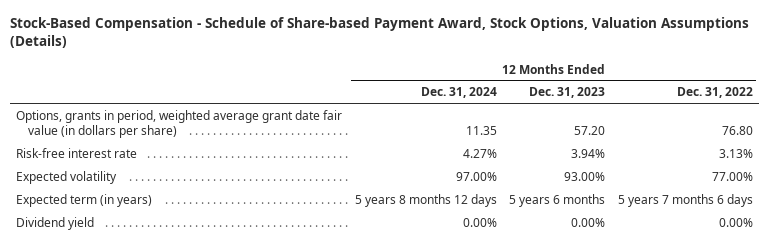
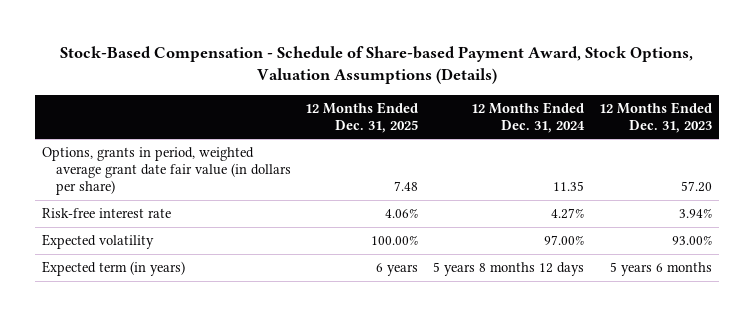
[676,87,753,99] Dec. 31, 2022 -> none
none -> [305,101,419,133] 12 Months Ended Dec. 31, 2025
[15,216,94,230] Dividend yield -> none

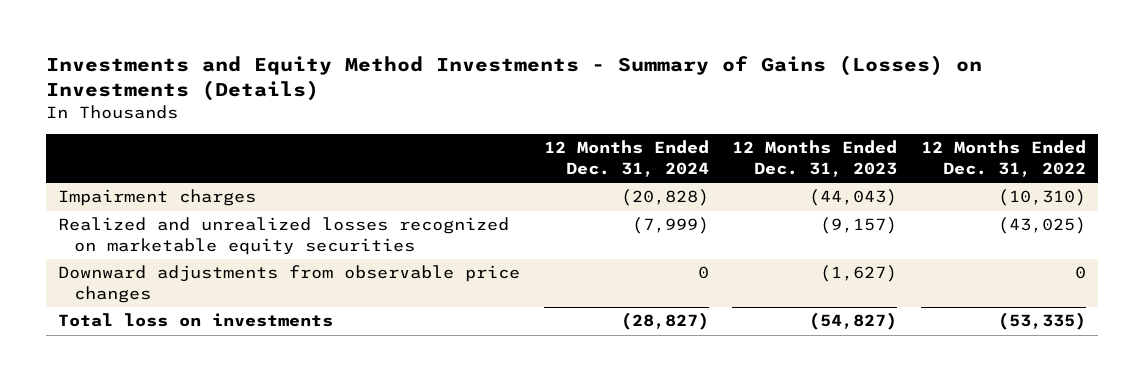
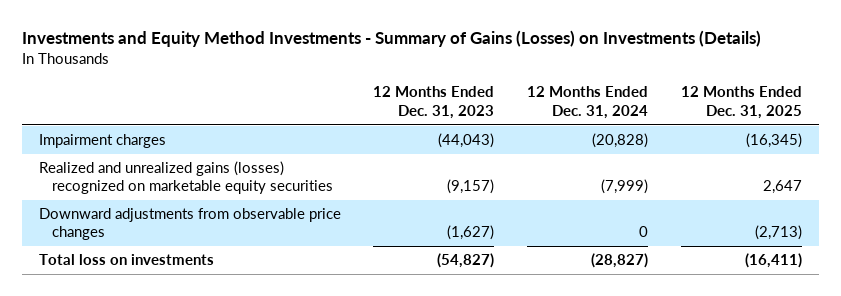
[921,140,1087,177] 12 Months Ended Dec. 31, 2022 -> none
none -> [681,86,803,119] 12 Months Ended Dec. 31, 2025
[58,217,510,255] Realized and unrealized losses recognized on marketable equity securities -> [38,161,333,195] Realized and unrealized gains (losses) recognized on marketable equity securities

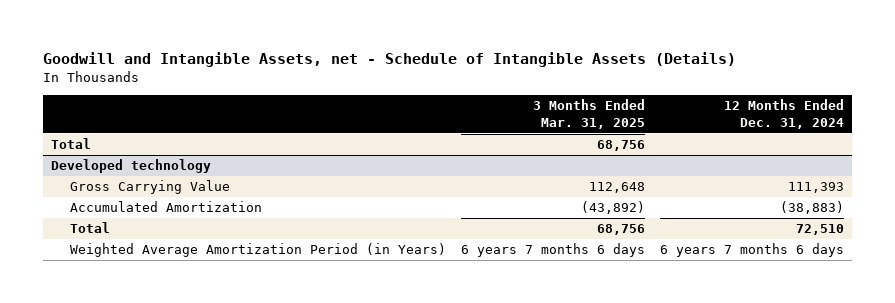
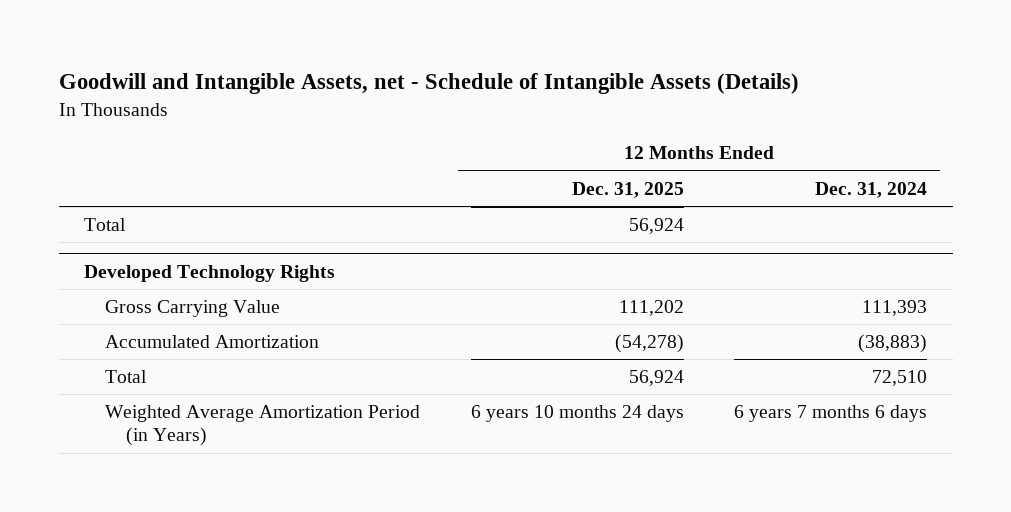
[533,99,646,130] 3 Months Ended Mar. 31, 2025 -> none
none -> [571,181,684,198] Dec. 31, 2025
[50,159,211,174] Developed technology -> [83,264,335,282] Developed Technology Rights

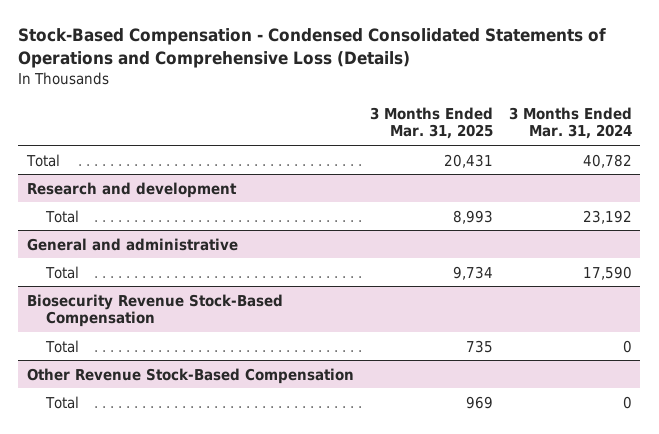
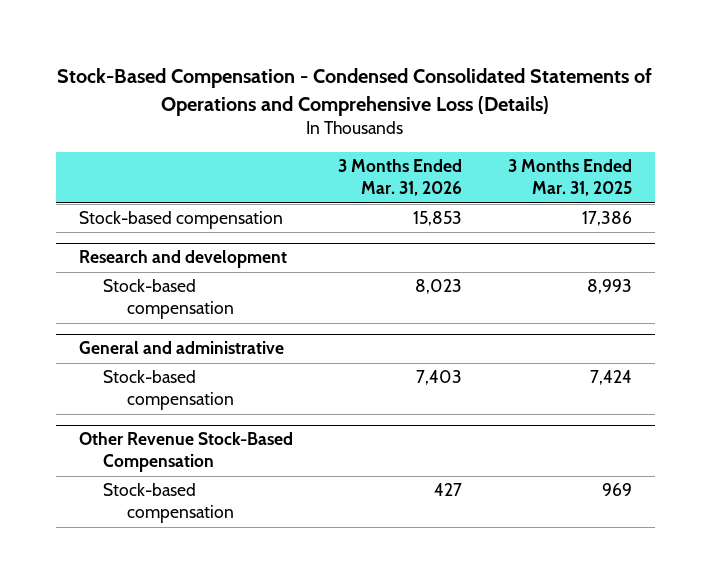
[509,106,633,140] 3 Months Ended Mar. 31, 2024 -> none
none -> [338,159,463,197] 3 Months Ended Mar. 31, 2026
[25,153,60,167] Total -> none
none -> [78,211,283,230] Stock-based compensation
[44,209,79,223] Total -> [102,279,234,320] Stock-based compensation
[44,265,79,279] Total -> none
[26,293,283,328] Biosecurity Revenue Stock-Based Compensation -> none
[44,339,79,353] Total -> none
none -> [102,370,234,411] Stock-based compensation
[44,395,79,409] Total -> [102,483,234,524] Stock-based compensation

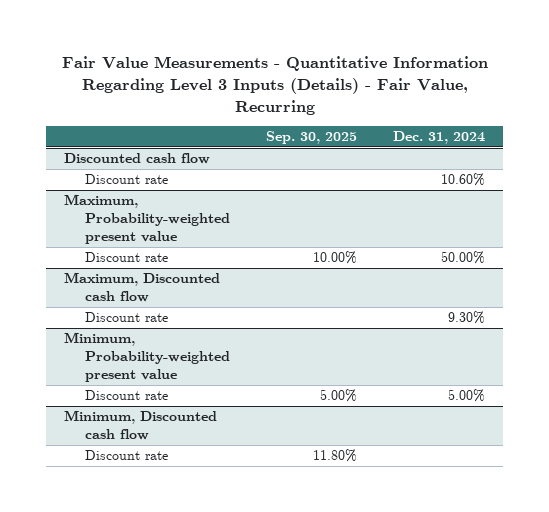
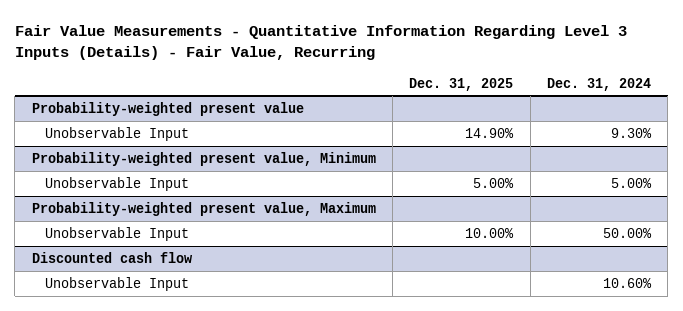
[265,131,357,145] Sep. 30, 2025 -> none
none -> [409,77,514,91] Dec. 31, 2025
none -> [31,101,304,116] Probability-weighted present value
none -> [45,126,190,141] Unobservable Input
none -> [31,151,376,166] Probability-weighted present value, Minimum
none -> [45,176,190,191] Unobservable Input
none -> [31,201,376,216] Probability-weighted present value, Maximum
none -> [45,226,190,241] Unobservable Input
[64,194,231,245] Maximum, Probability-weighted present value -> none
[85,252,169,263] Discount rate -> none
[64,272,221,303] Maximum, Discounted cash flow -> none
[85,312,169,323] Discount rate -> none
[64,332,231,383] Minimum, Probability-weighted present value -> none
[85,390,169,401] Discount rate -> none
[64,410,218,441] Minimum, Discounted cash flow -> none
[85,450,169,461] Discount rate -> none
[85,174,169,185] Discount rate -> [45,276,190,291] Unobservable Input

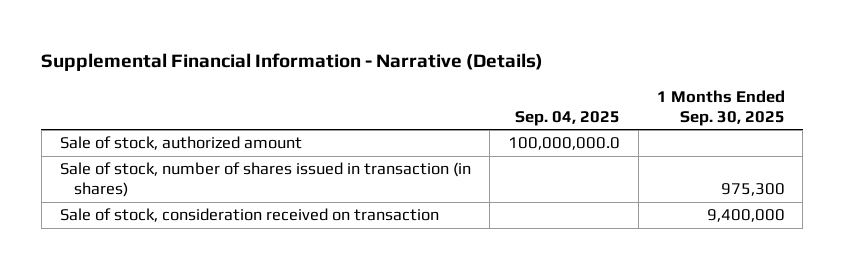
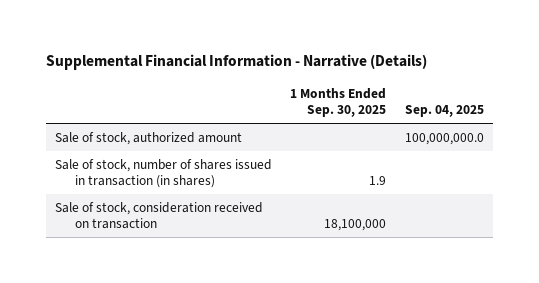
[720,183,785,197] 975,300 -> [369,176,387,186] 1.9
[706,209,785,223] 9,400,000 -> [324,219,387,232] 18,100,000

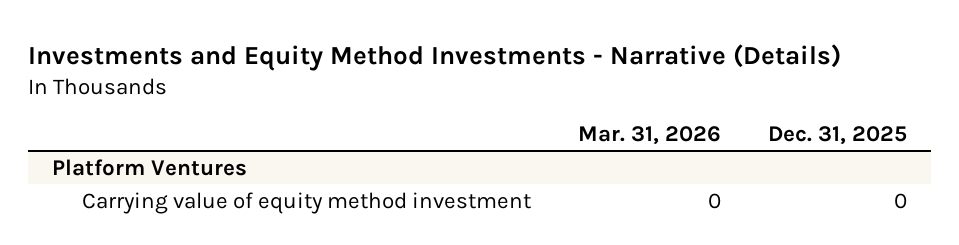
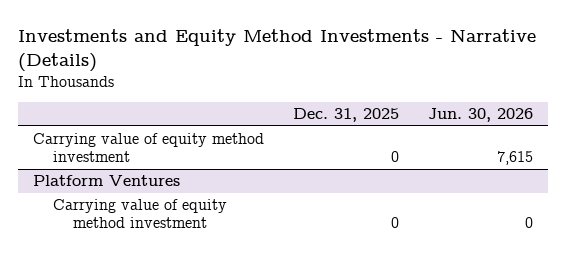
[578,125,722,145] Mar. 31, 2026 -> none
none -> [427,108,533,123] Jun. 30, 2026
none -> [32,133,264,163] Carrying value of equity method investment

